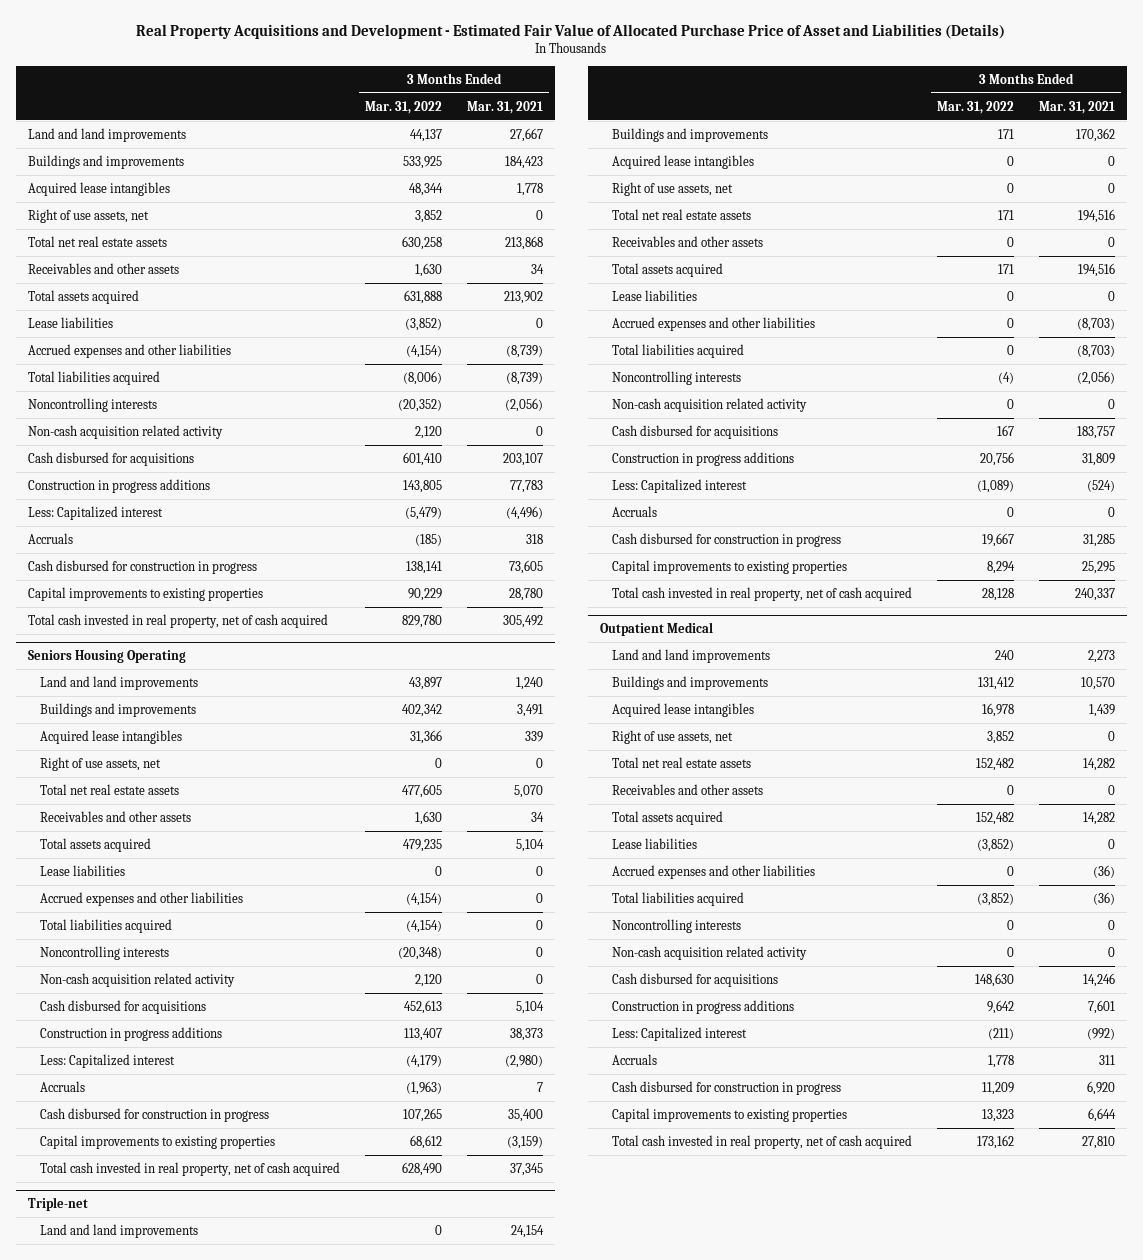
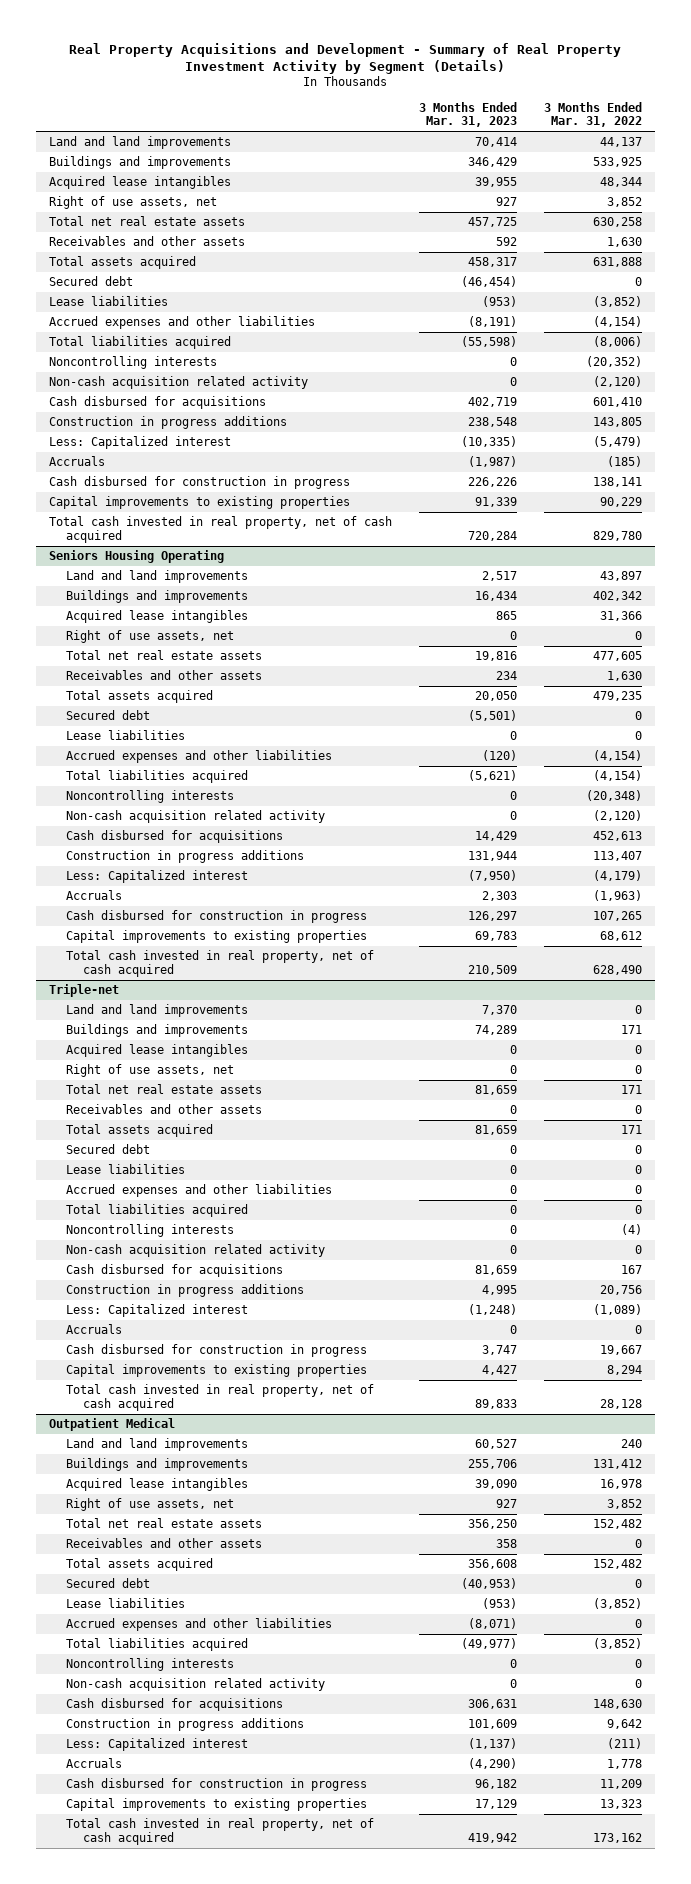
[136,23,1006,39] Real Property Acquisitions and Development - Estimated Fair Value of Allocated Purchase Price of Asset and Liabilities (Details) -> [69,42,622,75] Real Property Acquisitions and Development - Summary of Real Property Investment Activity by Segment (Details)
[466,100,543,114] Mar. 31, 2021 -> none
none -> [418,102,517,128] 3 Months Ended Mar. 31, 2023
none -> [49,276,134,287] Secured debt
[414,425,442,439] 2,120 -> [592,376,642,388] (2,120)
none -> [66,710,151,721] Secured debt
[414,973,442,987] 2,120 -> [592,810,642,822] (2,120)
none -> [66,1144,151,1155] Secured debt
none -> [66,1578,151,1589] Secured debt

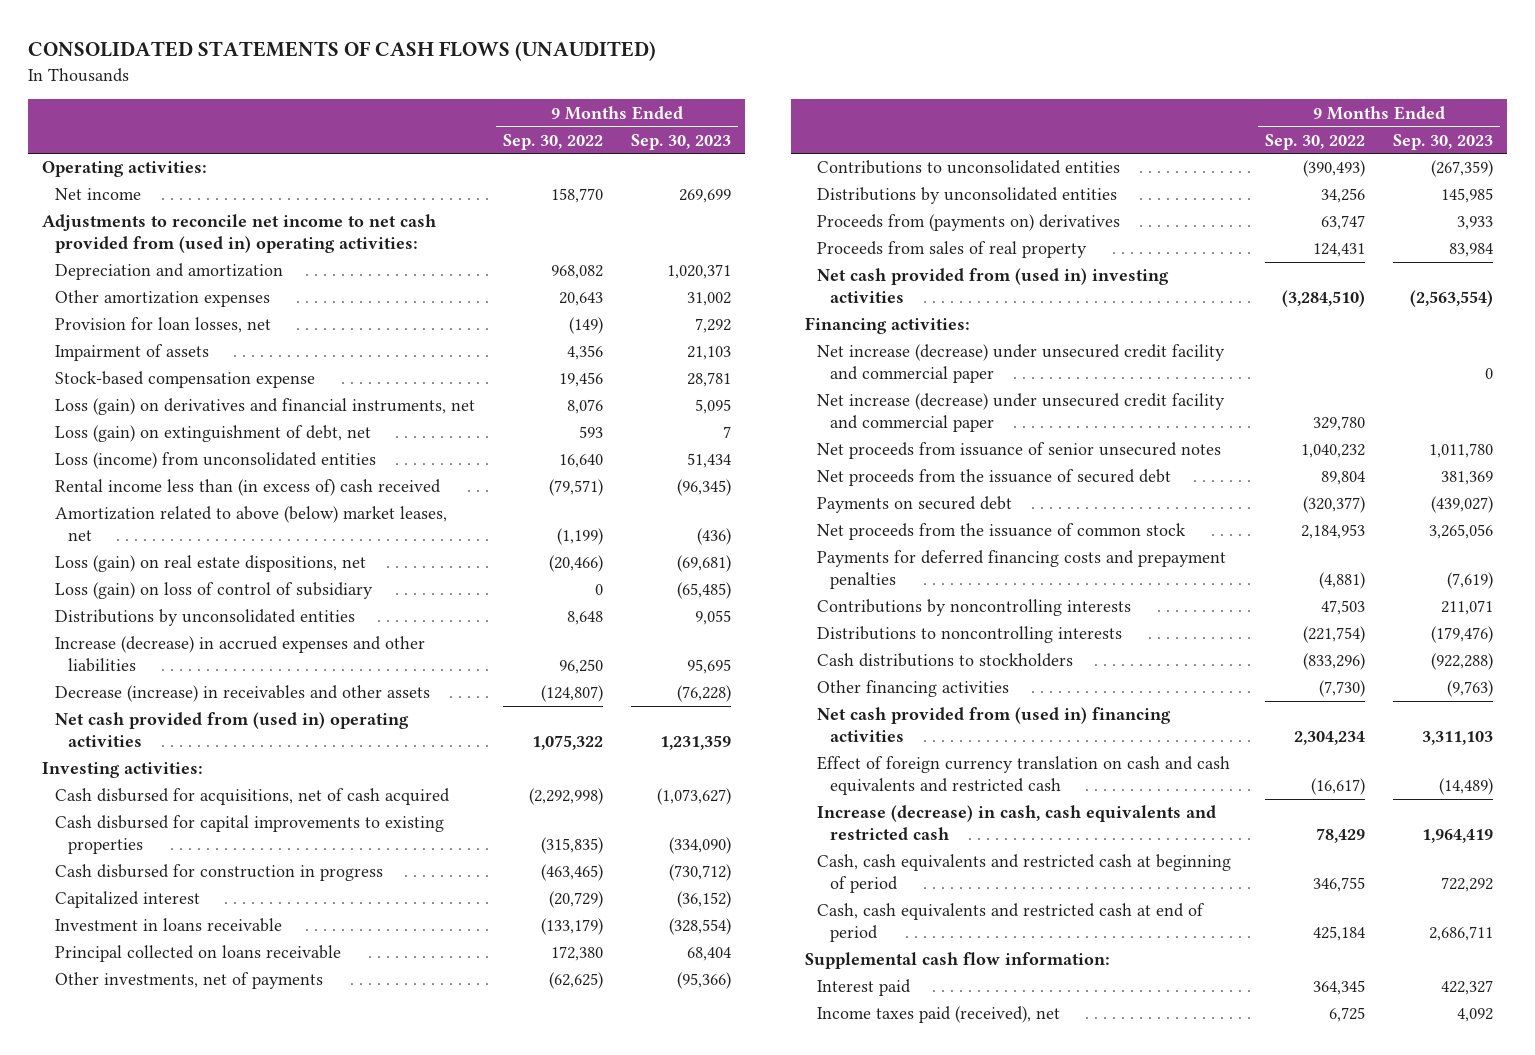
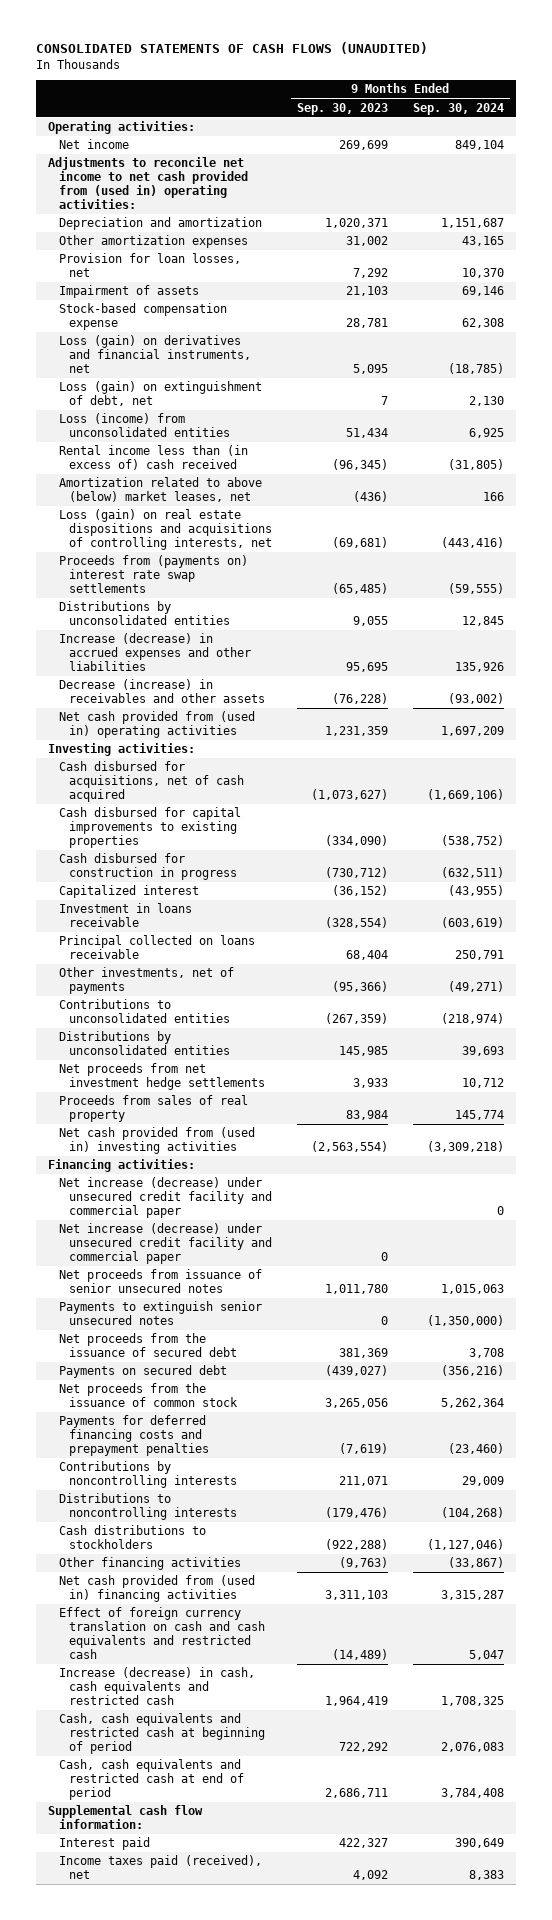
[502,133,603,150] Sep. 30, 2022 -> none
none -> [412,102,504,115] Sep. 30, 2024
[54,555,366,573] Loss (gain) on real estate dispositions, net -> [58,509,273,550] Loss (gain) on real estate dispositions and acquisitions of controlling interests, net
[54,582,373,600] Loss (gain) on loss of control of subsidiary -> [58,555,248,593] Proceeds from (payments on) interest rate swap settlements
[817,214,1121,232] Proceeds from (payments on) derivatives -> [58,1063,266,1091] Net proceeds from net investment hedge settlements
[817,344,1226,384] Net increase (decrease) under unsecured credit facility and commercial paper -> [58,1223,273,1264] Net increase (decrease) under unsecured credit facility and commercial paper
none -> [58,1301,262,1326] Payments to extinguish senior unsecured notes

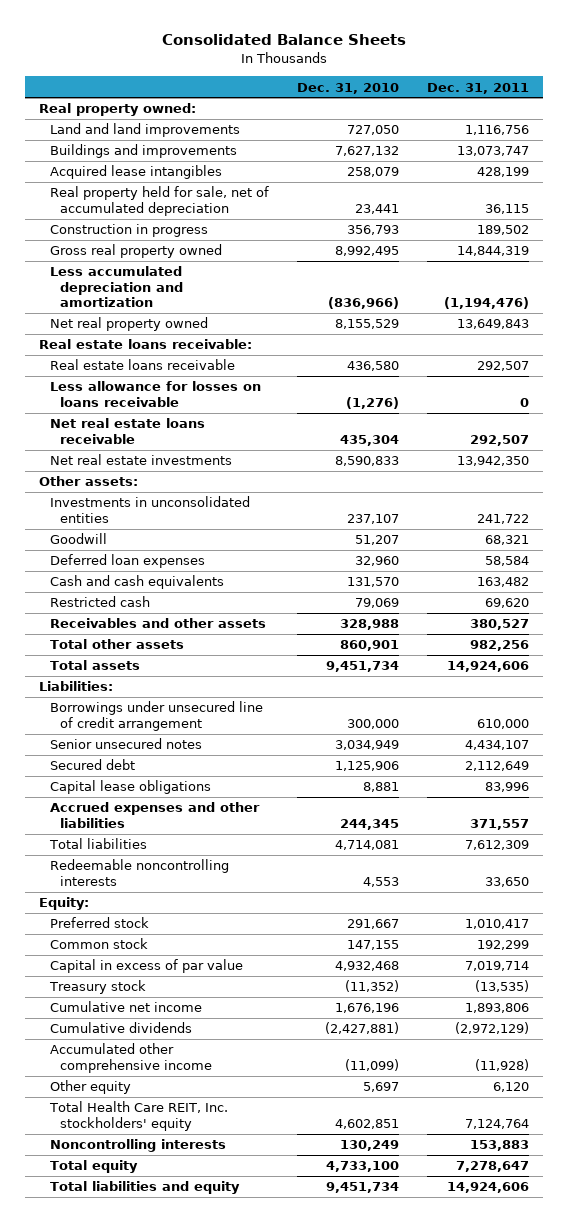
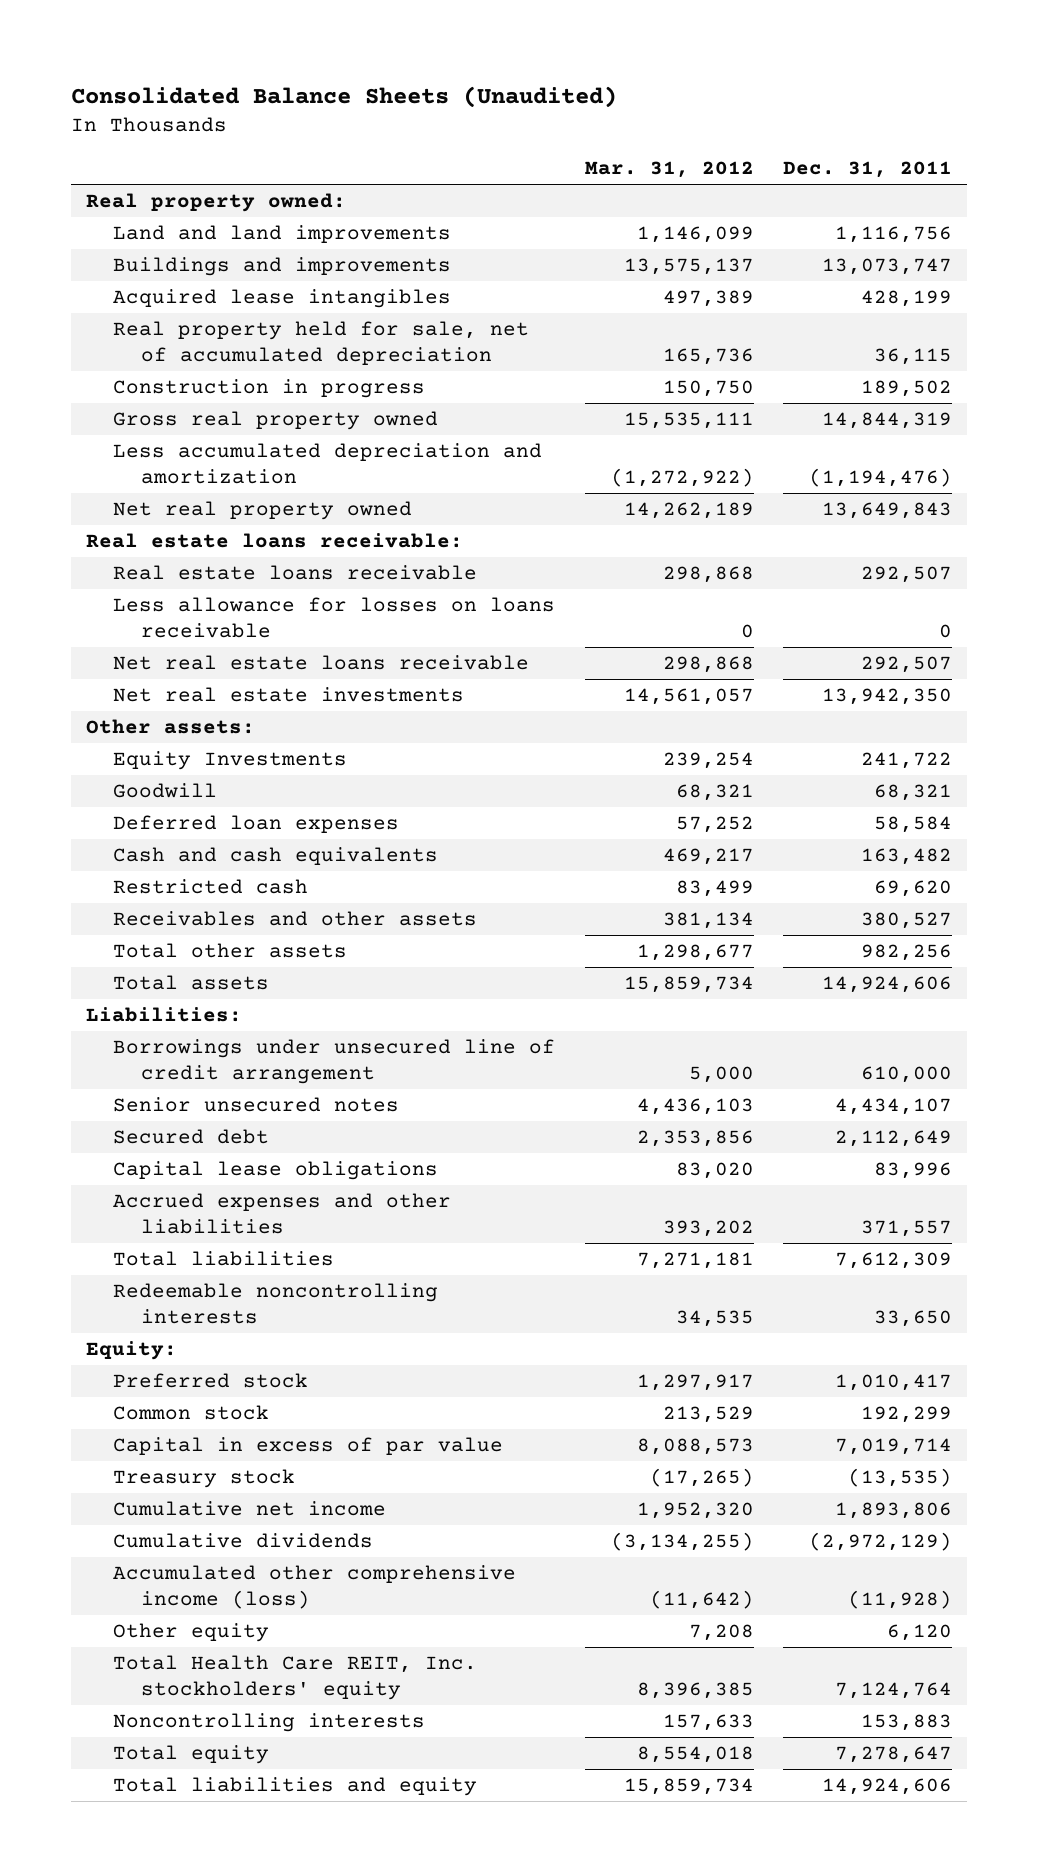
[162,34,407,46] Consolidated Balance Sheets -> [70,86,617,109] Consolidated Balance Sheets (Unaudited)
[296,82,399,94] Dec. 31, 2010 -> none
none -> [584,161,754,179] Mar. 31, 2012
[49,496,250,523] Investments in unconsolidated entities -> [113,751,348,771] Equity Investments
[49,1043,213,1073] Accumulated other comprehensive income -> [113,1565,517,1610] Accumulated other comprehensive income (loss)

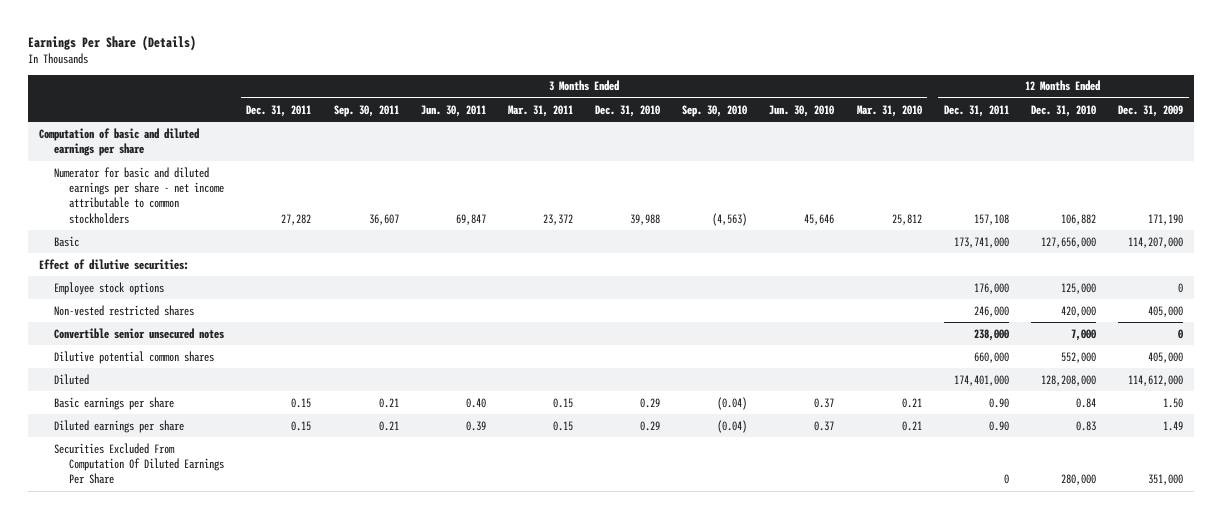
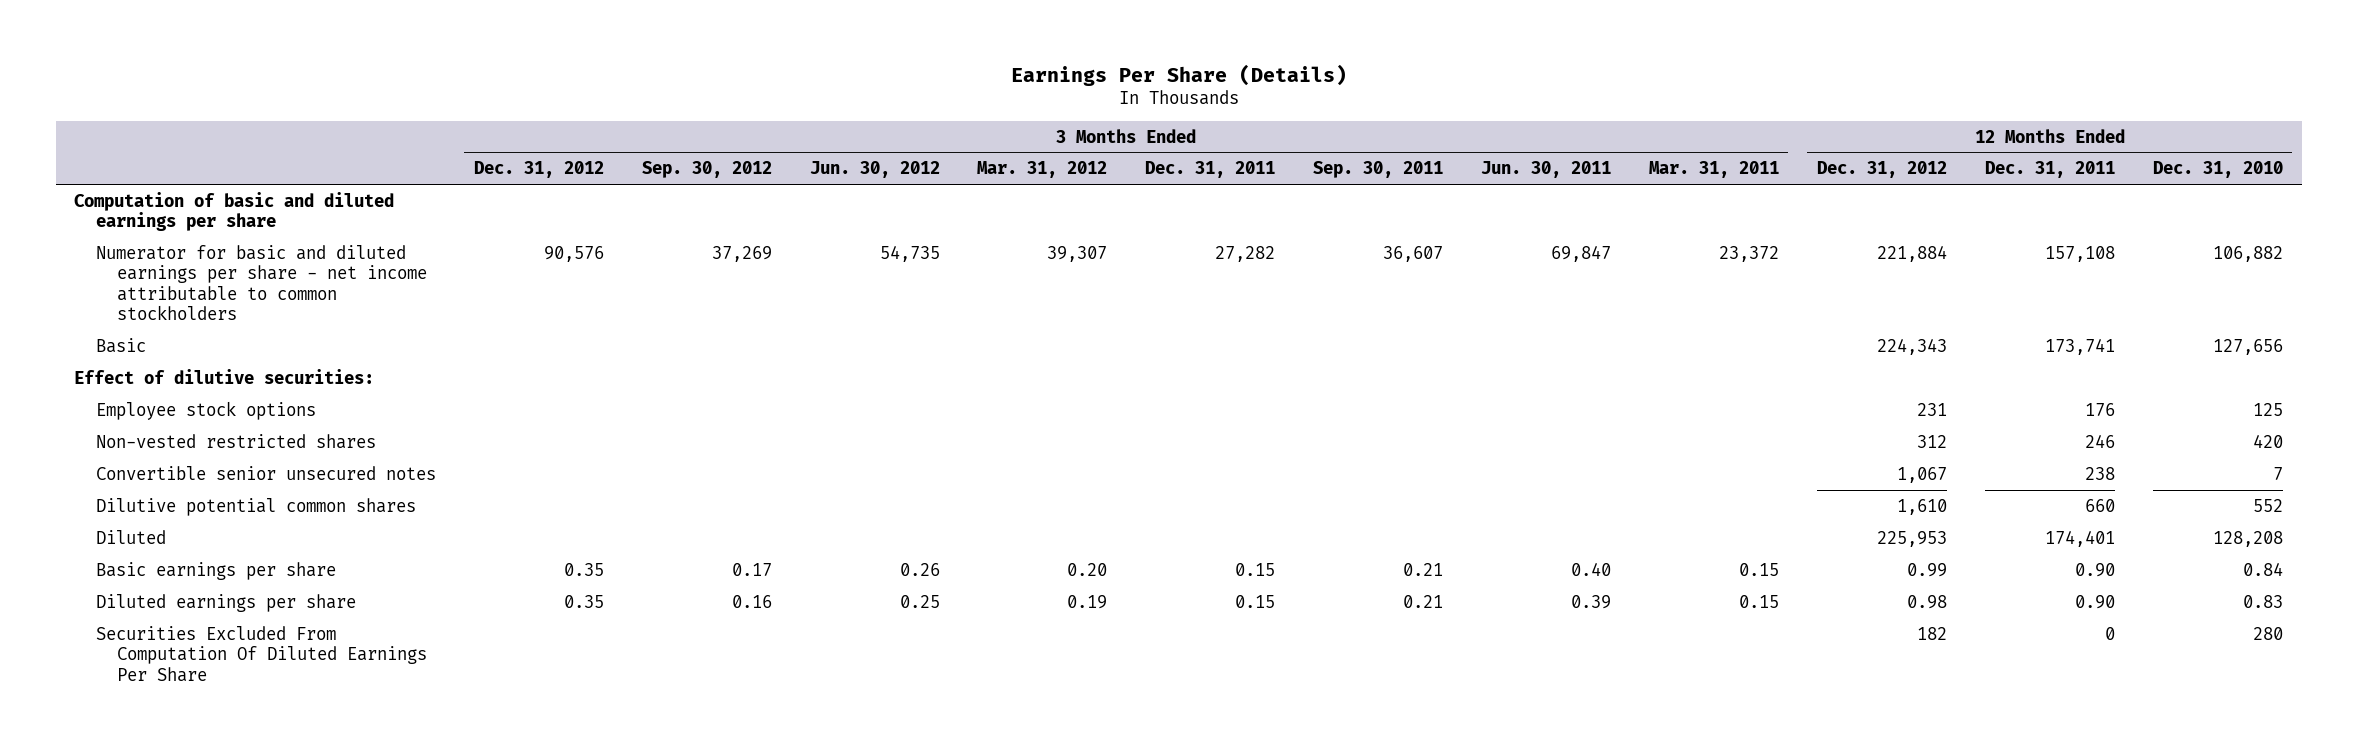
[595,104,661,117] Dec. 31, 2010 -> none
[682,104,748,117] Sep. 30, 2010 -> none
[769,104,835,117] Jun. 30, 2010 -> none
[856,104,922,117] Mar. 31, 2010 -> none
[1117,104,1183,117] Dec. 31, 2009 -> none
none -> [473,161,604,179] Dec. 31, 2012
none -> [641,161,772,179] Sep. 30, 2012
none -> [809,161,940,179] Jun. 30, 2012
none -> [977,161,1108,179] Mar. 31, 2012
none -> [1816,161,1947,179] Dec. 31, 2012
[953,236,1009,248] 173,741,000 -> [2044,337,2115,355] 173,741
[1040,236,1096,248] 127,656,000 -> [2212,338,2283,355] 127,656
[973,282,1009,294] 176,000 -> [2084,402,2115,416] 176
[1060,282,1096,294] 125,000 -> [2252,402,2283,416] 125
[973,305,1009,317] 246,000 -> [2084,433,2115,448] 246
[1060,305,1096,317] 420,000 -> [2252,433,2283,448] 420
[973,328,1009,341] 238,000 -> [2084,466,2115,480] 238
[1070,328,1096,341] 7,000 -> [2272,466,2283,480] 7
[973,351,1009,363] 660,000 -> [2084,498,2115,512] 660
[1060,351,1096,363] 552,000 -> [2252,498,2283,512] 552
[953,374,1009,386] 174,401,000 -> [2044,529,2115,547] 174,401
[1040,374,1096,386] 128,208,000 -> [2212,530,2283,547] 128,208
[1060,474,1096,486] 280,000 -> [2252,626,2283,640] 280

